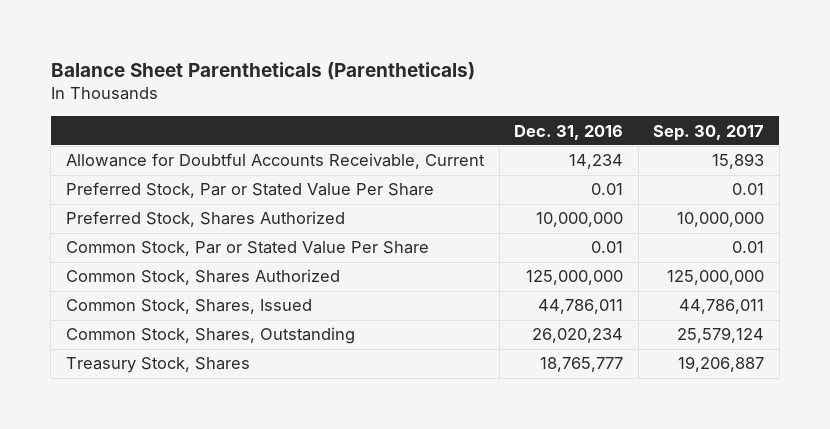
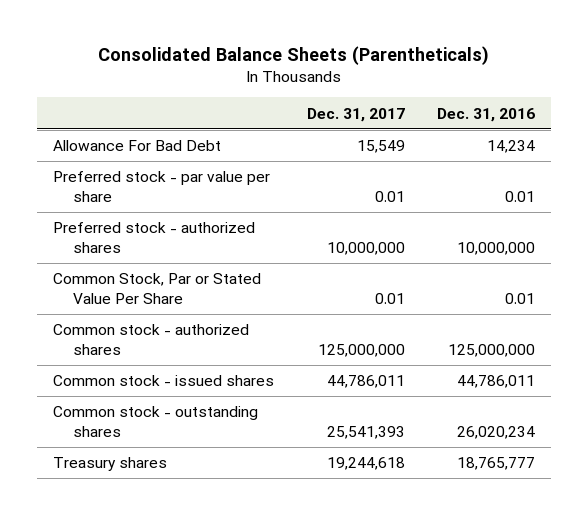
[50,61,475,80] Balance Sheet Parentheticals (Parentheticals) -> [98,45,490,65] Consolidated Balance Sheets (Parentheticals)
[653,124,765,141] Sep. 30, 2017 -> none
none -> [306,107,405,122] Dec. 31, 2017
[65,153,485,170] Allowance for Doubtful Accounts Receivable, Current -> [52,140,221,152] Allowance For Bad Debt
[65,182,434,199] Preferred Stock, Par or Stated Value Per Share -> [52,171,270,202] Preferred stock - par value per share
[65,211,345,228] Preferred Stock, Shares Authorized -> [52,222,255,253] Preferred stock - authorized shares
[65,269,340,286] Common Stock, Shares Authorized -> [52,324,249,355] Common stock - authorized shares
[65,299,312,315] Common Stock, Shares, Issued -> [52,375,274,387] Common stock - issued shares
[65,327,355,345] Common Stock, Shares, Outstanding -> [52,406,258,437] Common stock - outstanding shares
[65,357,250,374] Treasury Stock, Shares -> [52,457,167,472] Treasury shares

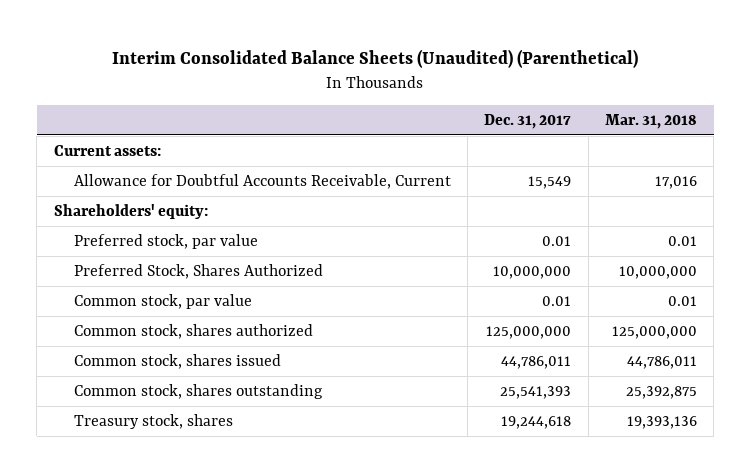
[98,45,490,65] Consolidated Balance Sheets (Parentheticals) -> [112,49,639,69] Interim Consolidated Balance Sheets (Unaudited) (Parenthetical)
[437,107,536,122] Dec. 31, 2016 -> none
none -> [604,113,697,129] Mar. 31, 2018
none -> [53,144,161,156] Current assets:
[52,140,221,152] Allowance For Bad Debt -> [73,173,451,189] Allowance for Doubtful Accounts Receivable, Current
none -> [53,203,208,219] Shareholders' equity:
[52,171,270,202] Preferred stock - par value per share -> [73,233,258,249] Preferred stock, par value
[52,222,255,253] Preferred stock - authorized shares -> [73,263,323,279] Preferred Stock, Shares Authorized
[52,273,261,304] Common Stock, Par or Stated Value Per Share -> [73,293,252,309] Common stock, par value
[52,324,249,355] Common stock - authorized shares -> [73,323,313,339] Common stock, shares authorized
[52,375,274,387] Common stock - issued shares -> [73,353,281,369] Common stock, shares issued
[52,406,258,437] Common stock - outstanding shares -> [73,383,323,399] Common stock, shares outstanding
[52,457,167,472] Treasury shares -> [73,413,233,429] Treasury stock, shares

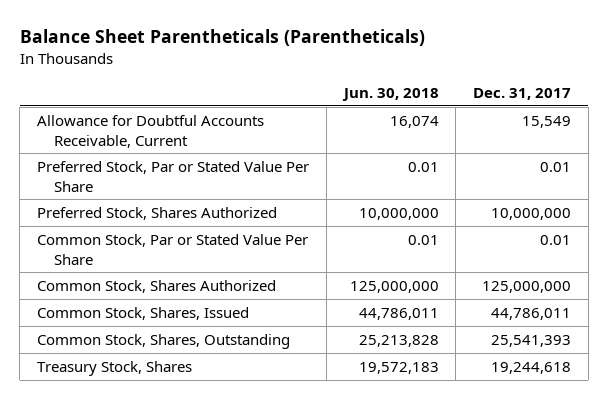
[112,49,639,69] Interim Consolidated Balance Sheets (Unaudited) (Parenthetical) -> [19,29,425,47] Balance Sheet Parentheticals (Parentheticals)
[604,113,697,129] Mar. 31, 2018 -> none
none -> [341,87,439,101] Jun. 30, 2018
[53,144,161,156] Current assets: -> none
[53,203,208,219] Shareholders' equity: -> none
[73,233,258,249] Preferred stock, par value -> [36,160,309,192] Preferred Stock, Par or Stated Value Per Share
[73,293,252,309] Common stock, par value -> [36,233,308,265] Common Stock, Par or Stated Value Per Share
[73,323,313,339] Common stock, shares authorized -> [36,279,276,293] Common Stock, Shares Authorized
[73,353,281,369] Common stock, shares issued -> [36,306,249,320] Common Stock, Shares, Issued
[73,383,323,399] Common stock, shares outstanding -> [36,333,290,349] Common Stock, Shares, Outstanding
[73,413,233,429] Treasury stock, shares -> [36,360,192,376] Treasury Stock, Shares

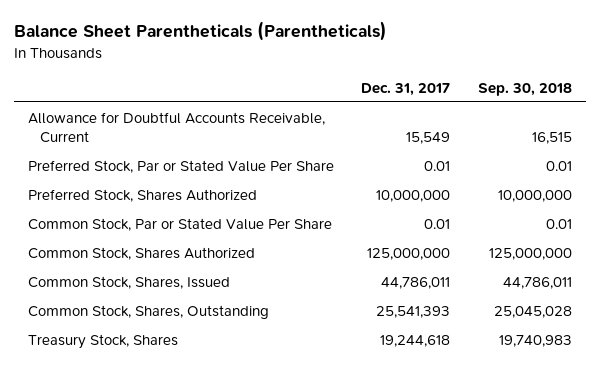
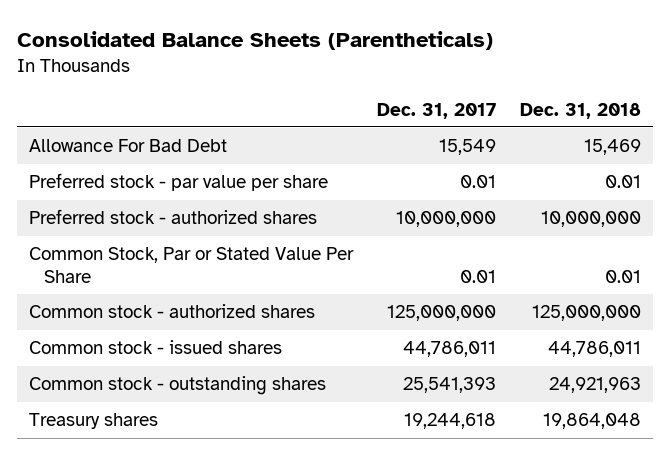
[13,21,387,42] Balance Sheet Parentheticals (Parentheticals) -> [17,30,494,50] Consolidated Balance Sheets (Parentheticals)
[478,82,573,96] Sep. 30, 2018 -> none
none -> [520,102,642,119] Dec. 31, 2018
[27,111,325,143] Allowance for Doubtful Accounts Receivable, Current -> [29,139,228,153] Allowance For Bad Debt
[27,159,334,173] Preferred Stock, Par or Stated Value Per Share -> [29,173,329,192] Preferred stock - par value per share
[27,188,257,202] Preferred Stock, Shares Authorized -> [29,209,318,225] Preferred stock - authorized shares
[27,246,255,260] Common Stock, Shares Authorized -> [29,304,316,319] Common stock - authorized shares
[27,275,230,289] Common Stock, Shares, Issued -> [29,340,283,355] Common stock - issued shares
[27,304,269,319] Common Stock, Shares, Outstanding -> [29,376,327,396] Common stock - outstanding shares
[27,333,178,349] Treasury Stock, Shares -> [29,413,159,430] Treasury shares

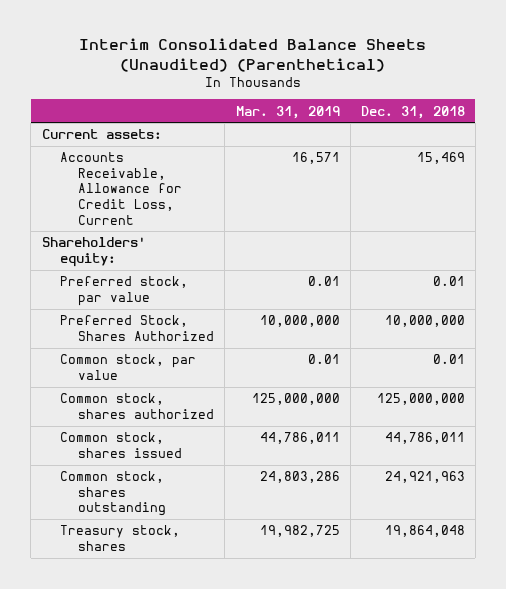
[17,30,494,50] Consolidated Balance Sheets (Parentheticals) -> [79,38,427,72] Interim Consolidated Balance Sheets (Unaudited) (Parenthetical)
[377,102,497,119] Dec. 31, 2017 -> none
none -> [235,105,340,119] Mar. 31, 2019
none -> [41,129,162,140] Current assets:
[29,139,228,153] Allowance For Bad Debt -> [59,152,183,225] Accounts Receivable, Allowance for Credit Loss, Current
none -> [41,237,146,267] Shareholders' equity:
[29,173,329,192] Preferred stock - par value per share -> [59,276,188,306] Preferred stock, par value
[29,209,318,225] Preferred stock - authorized shares -> [59,315,215,341] Preferred Stock, Shares Authorized
[29,247,355,284] Common Stock, Par or Stated Value Per Share -> [59,354,196,380] Common stock, par value
[29,304,316,319] Common stock - authorized shares -> [59,393,215,419] Common stock, shares authorized
[29,340,283,355] Common stock - issued shares -> [59,432,183,458] Common stock, shares issued
[29,376,327,396] Common stock - outstanding shares -> [59,471,167,517] Common stock, shares outstanding
[29,413,159,430] Treasury shares -> [59,525,180,551] Treasury stock, shares

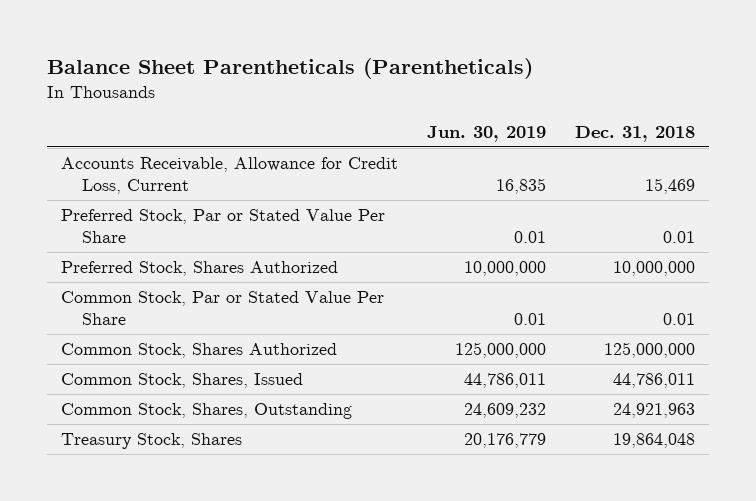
[79,38,427,72] Interim Consolidated Balance Sheets (Unaudited) (Parenthetical) -> [46,58,533,80] Balance Sheet Parentheticals (Parentheticals)
[235,105,340,119] Mar. 31, 2019 -> none
none -> [426,125,546,142] Jun. 30, 2019
[41,129,162,140] Current assets: -> none
[41,237,146,267] Shareholders' equity: -> none
[59,276,188,306] Preferred stock, par value -> [61,209,386,243] Preferred Stock, Par or Stated Value Per Share
[59,354,196,380] Common stock, par value -> [61,291,385,325] Common Stock, Par or Stated Value Per Share
[59,393,215,419] Common stock, shares authorized -> [61,343,338,359] Common Stock, Shares Authorized
[59,432,183,458] Common stock, shares issued -> [61,373,304,389] Common Stock, Shares, Issued
[59,471,167,517] Common stock, shares outstanding -> [61,403,353,420] Common Stock, Shares, Outstanding
[59,525,180,551] Treasury stock, shares -> [61,433,243,450] Treasury Stock, Shares

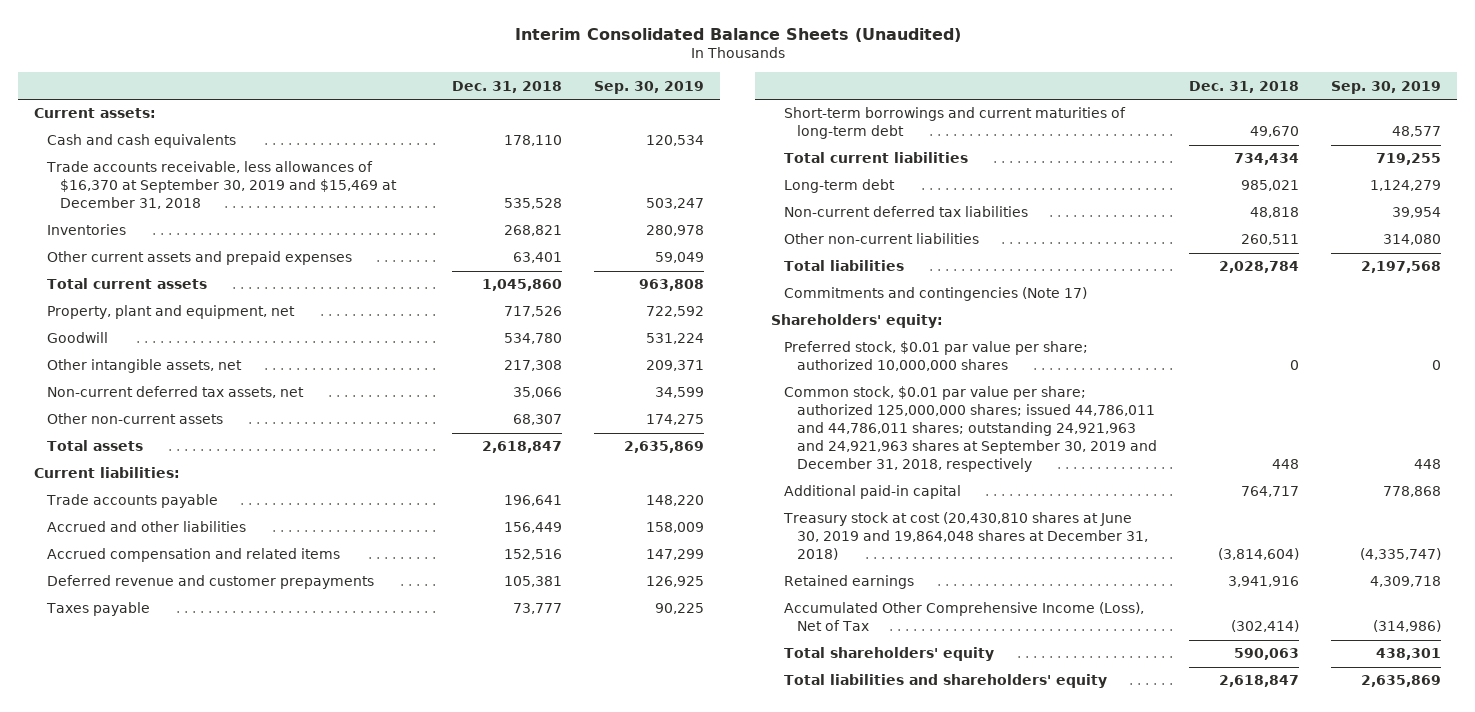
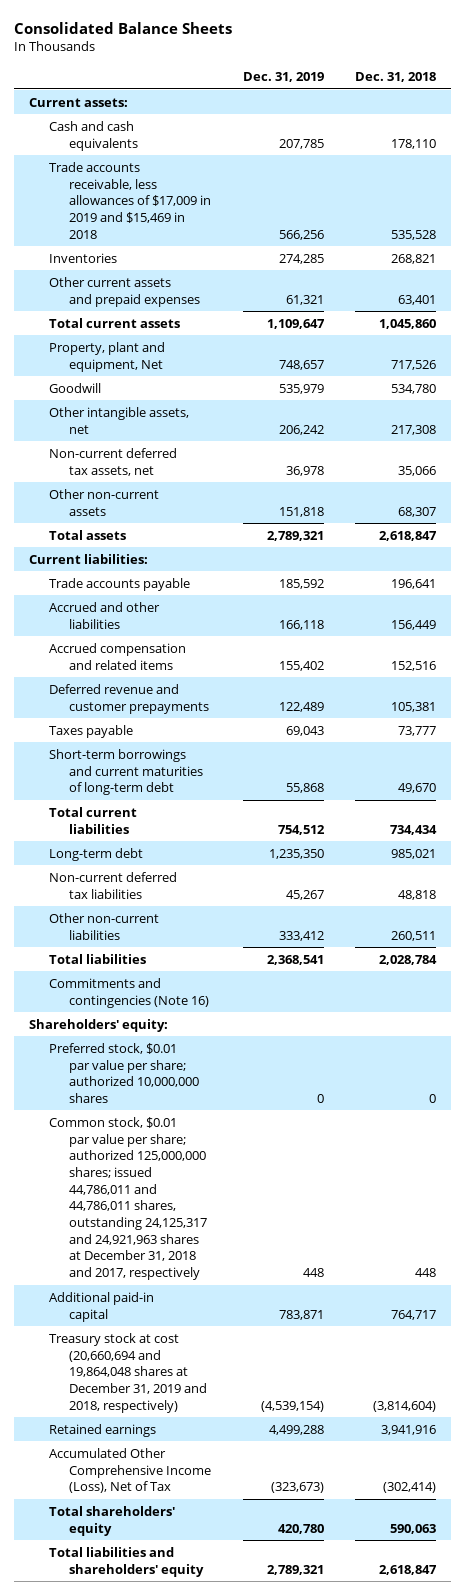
[514,27,961,42] Interim Consolidated Balance Sheets (Unaudited) -> [13,21,232,34] Consolidated Balance Sheets
[594,80,705,94] Sep. 30, 2019 -> none
none -> [242,72,324,83] Dec. 31, 2019
[46,161,397,210] Trade accounts receivable, less allowances of $16,370 at September 30, 2019 and $15,469 at December 31, 2018 -> [49,161,212,239] Trade accounts receivable, less allowances of $17,009 in 2019 and $15,469 in 2018
[47,305,296,320] Property, plant and equipment, net -> [49,341,166,372] Property, plant and equipment, Net
[783,287,1087,302] Commitments and contingencies (Note 17) -> [49,977,210,1008] Commitments and contingencies (Note 16)
[783,386,1157,473] Common stock, $0.01 par value per share; authorized 125,000,000 shares; issued 44,786,011 and 44,786,011 shares; outstanding 24,921,963 and 24,921,963 shares at September 30, 2019 and December 31, 2018, respectively -> [49,1116,208,1280] Common stock, $0.01 par value per share; authorized 125,000,000 shares; issued 44,786,011 and 44,786,011 shares, outstanding 24,125,317 and 24,921,963 shares at December 31, 2018 and 2017, respectively
[782,512,1148,561] Treasury stock at cost (20,430,810 shares at June 30, 2019 and 19,864,048 shares at December 31, 2018) -> [49,1332,208,1413] Treasury stock at cost (20,660,694 and 19,864,048 shares at December 31, 2019 and 2018, respectively)

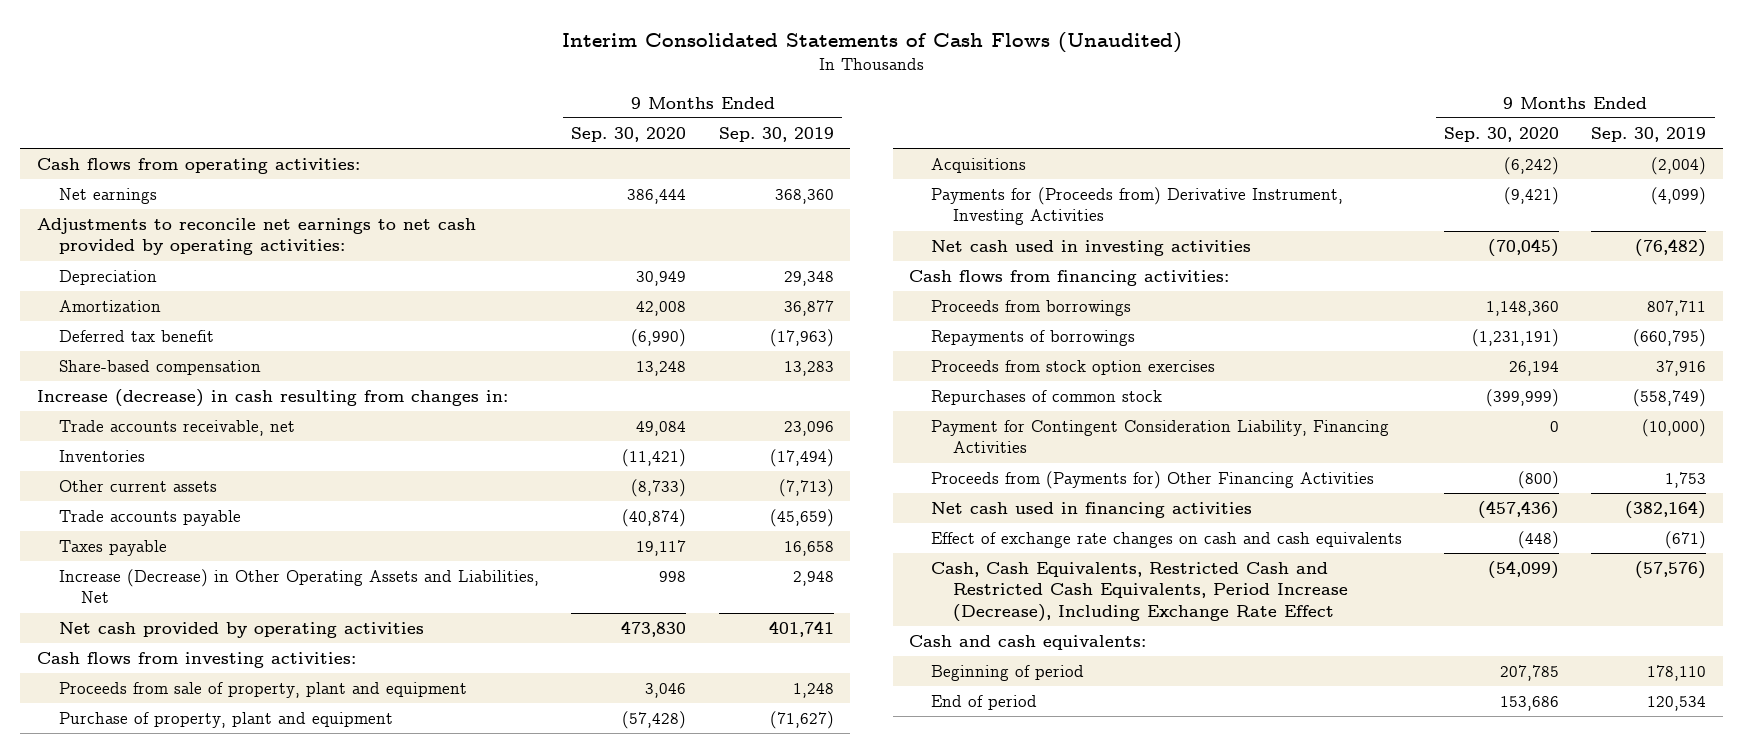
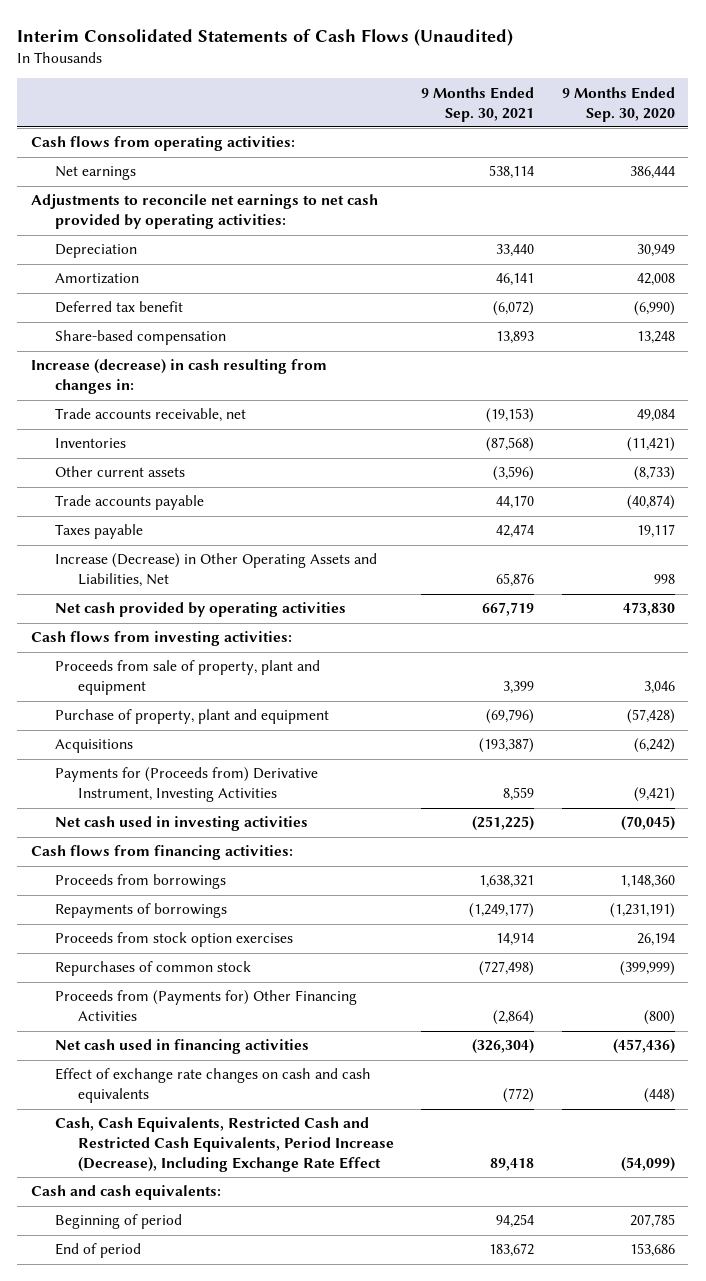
[718,127,834,143] Sep. 30, 2019 -> none
none -> [421,86,535,122] 9 Months Ended Sep. 30, 2021
[931,420,1390,454] Payment for Contingent Consideration Liability, Financing Activities -> none

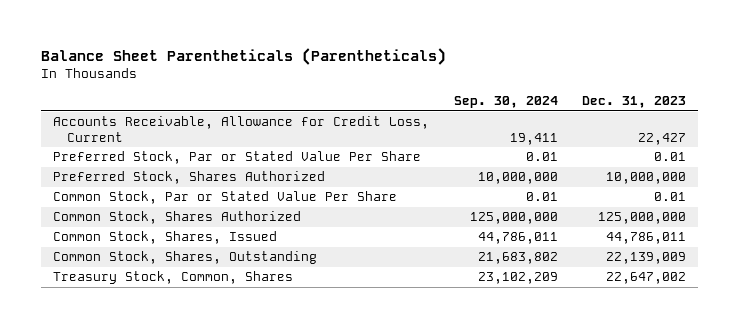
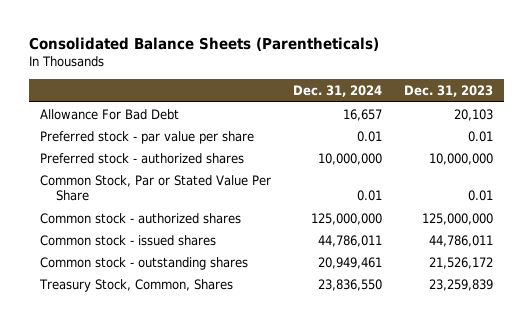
[41,47,447,65] Balance Sheet Parentheticals (Parentheticals) -> [28,36,379,51] Consolidated Balance Sheets (Parentheticals)
[453,96,558,109] Sep. 30, 2024 -> none
none -> [292,85,382,98] Dec. 31, 2024
[53,116,430,142] Accounts Receivable, Allowance for Credit Loss, Current -> none
none -> [39,108,179,120] Allowance For Bad Debt
[53,151,422,165] Preferred Stock, Par or Stated Value Per Share -> [39,130,254,144] Preferred stock - par value per share
[53,171,326,185] Preferred Stock, Shares Authorized -> [39,152,244,164] Preferred stock - authorized shares
[53,211,302,225] Common Stock, Shares Authorized -> [39,212,241,224] Common stock - authorized shares
[53,231,278,245] Common Stock, Shares, Issued -> [39,234,216,246] Common stock - issued shares
[53,251,318,265] Common Stock, Shares, Outstanding -> [39,256,248,270] Common stock - outstanding shares
[606,252,687,265] 22,139,009 -> [428,256,493,269] 21,526,172
[606,272,687,285] 22,647,002 -> [428,278,493,291] 23,259,839

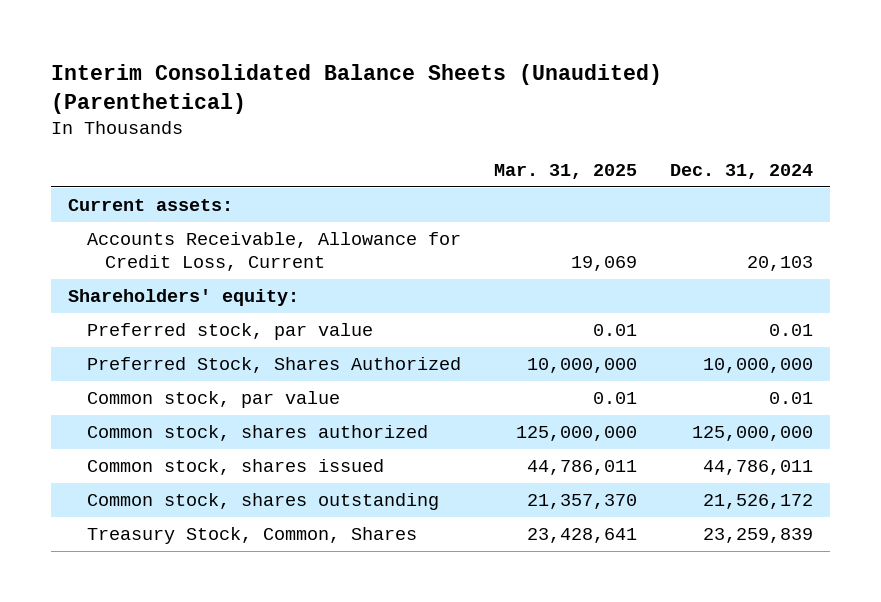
[28,36,379,51] Consolidated Balance Sheets (Parentheticals) -> [51,64,663,115] Interim Consolidated Balance Sheets (Unaudited) (Parenthetical)
[403,85,493,98] Dec. 31, 2023 -> none
none -> [493,164,637,180] Mar. 31, 2025
[39,108,179,120] Allowance For Bad Debt -> none
none -> [68,199,234,212] Current assets:
none -> [86,232,461,271] Accounts Receivable, Allowance for Credit Loss, Current
none -> [68,289,300,307] Shareholders' equity:
[39,130,254,144] Preferred stock - par value per share -> [86,323,373,341] Preferred stock, par value
[39,152,244,164] Preferred stock - authorized shares -> [86,357,461,374] Preferred Stock, Shares Authorized
[39,174,271,202] Common Stock, Par or Stated Value Per Share -> [86,391,340,409] Common stock, par value
[39,212,241,224] Common stock - authorized shares -> [86,425,428,442] Common stock, shares authorized
[39,234,216,246] Common stock - issued shares -> [86,459,384,476] Common stock, shares issued
[39,256,248,270] Common stock - outstanding shares -> [86,493,439,511] Common stock, shares outstanding
[317,256,382,269] 20,949,461 -> [703,494,814,510] 21,526,172
[317,278,382,291] 23,836,550 -> [703,528,814,544] 23,259,839

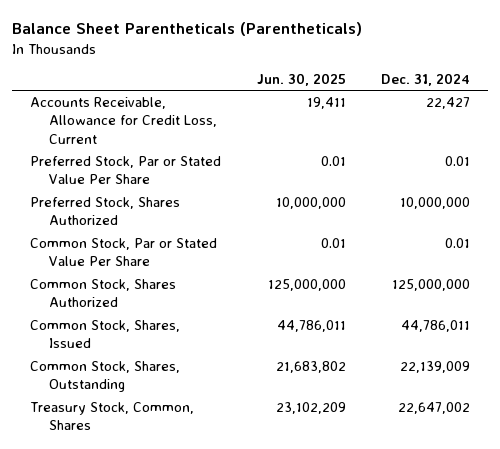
[51,64,663,115] Interim Consolidated Balance Sheets (Unaudited) (Parenthetical) -> [11,22,362,37] Balance Sheet Parentheticals (Parentheticals)
[493,164,637,180] Mar. 31, 2025 -> none
none -> [256,73,346,87] Jun. 30, 2025
[68,199,234,212] Current assets: -> none
[68,289,300,307] Shareholders' equity: -> none
[747,255,814,271] 20,103 -> [426,97,471,110] 22,427
[86,323,373,341] Preferred stock, par value -> [29,156,221,185] Preferred Stock, Par or Stated Value Per Share
[86,391,340,409] Common stock, par value -> [29,238,217,267] Common Stock, Par or Stated Value Per Share
[86,425,428,442] Common stock, shares authorized -> [29,279,176,308] Common Stock, Shares Authorized
[86,459,384,476] Common stock, shares issued -> [29,320,180,349] Common Stock, Shares, Issued
[86,493,439,511] Common stock, shares outstanding -> [29,361,180,393] Common Stock, Shares, Outstanding
[703,494,814,510] 21,526,172 -> [400,361,471,374] 22,139,009
[703,528,814,544] 23,259,839 -> [398,402,471,415] 22,647,002

